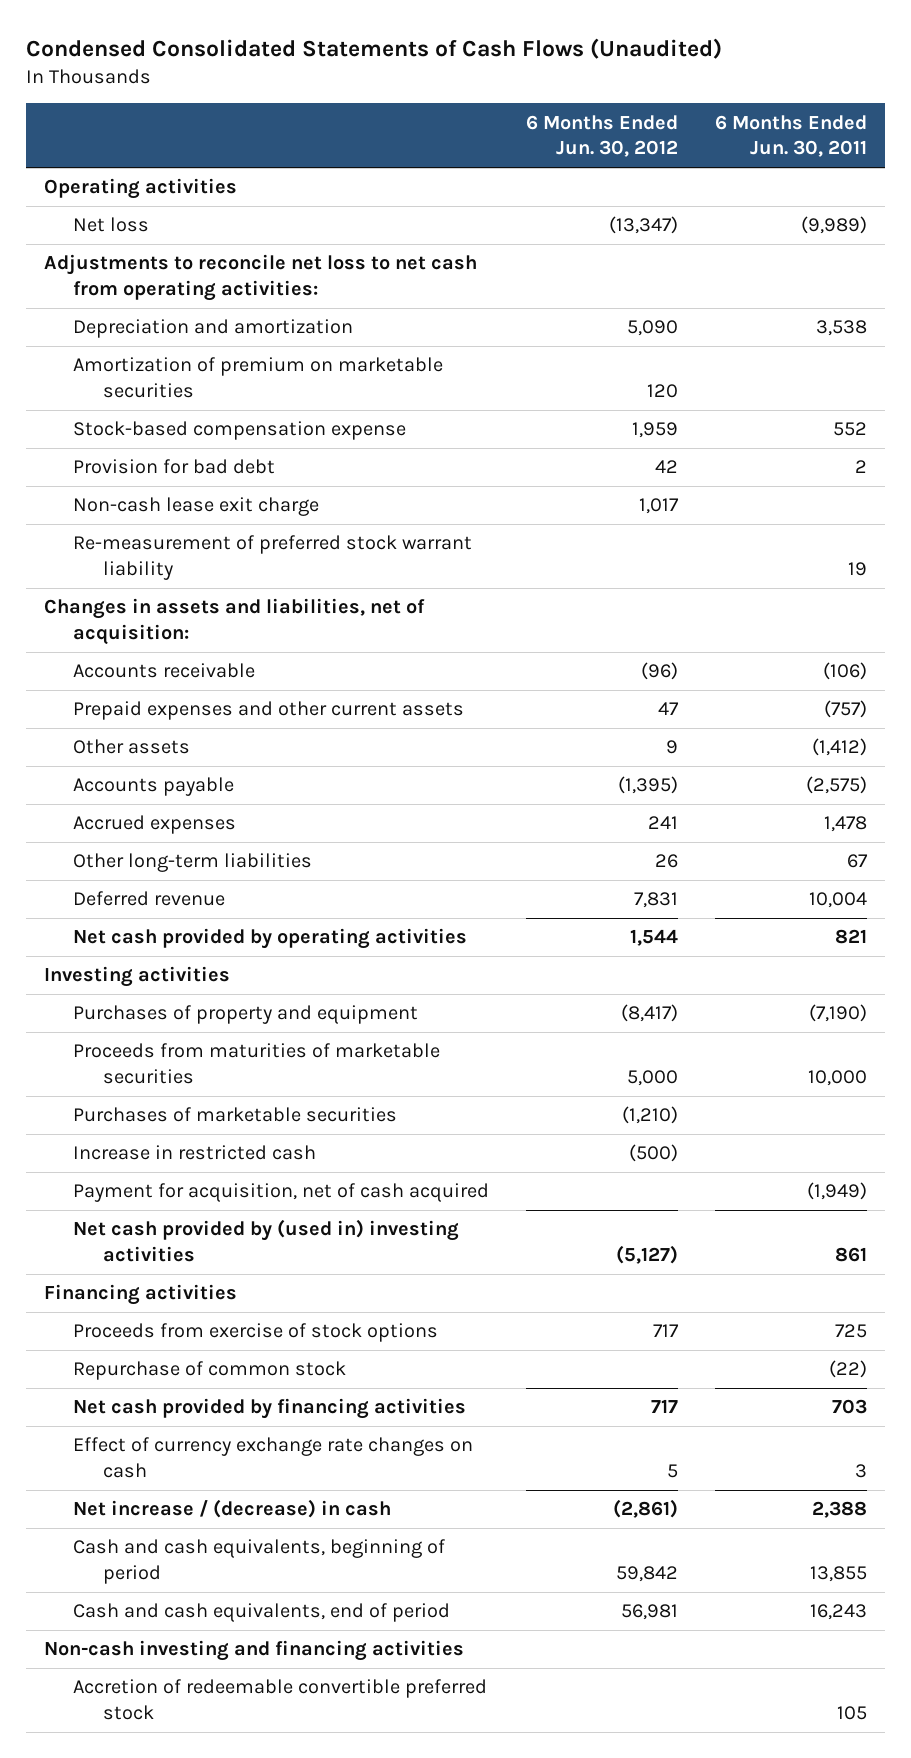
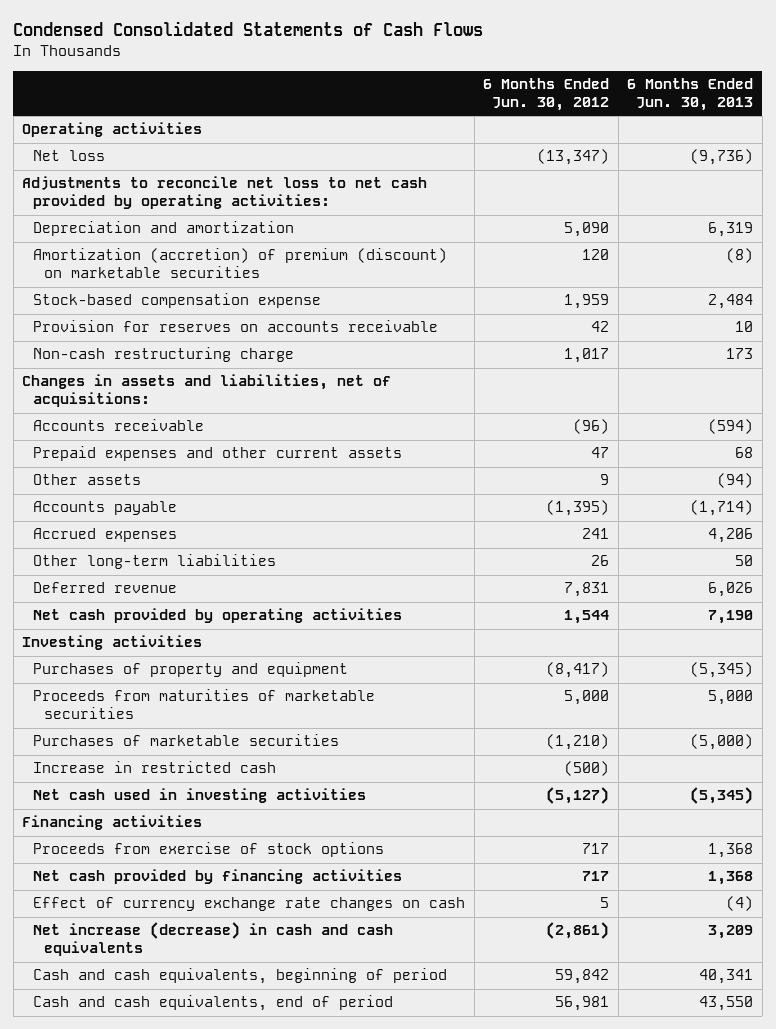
[25,38,722,60] Condensed Consolidated Statements of Cash Flows (Unaudited) -> [13,21,484,37] Condensed Consolidated Statements of Cash Flows
[714,114,867,158] 6 Months Ended Jun. 30, 2011 -> none
none -> [627,78,754,112] 6 Months Ended Jun. 30, 2013
[43,254,477,301] Adjustments to reconcile net loss to net cash from operating activities: -> [22,176,428,210] Adjustments to reconcile net loss to net cash provided by operating activities:
[73,357,444,398] Amortization of premium on marketable securities -> [33,248,448,279] Amortization (accretion) of premium (discount) on marketable securities
[73,535,473,580] Re-measurement of preferred stock warrant liability -> none
[73,459,276,475] Provision for bad debt -> [33,320,439,333] Provision for reserves on accounts receivable
[73,497,320,517] Non-cash lease exit charge -> [33,347,295,363] Non-cash restructuring charge
[43,598,425,645] Changes in assets and liabilities, net of acquisition: -> [22,374,392,408] Changes in assets and liabilities, net of acquisitions:
[73,1183,490,1203] Payment for acquisition, net of cash acquired -> none
[73,1219,460,1262] Net cash provided by (used in) investing activities -> [33,788,367,804] Net cash used in investing activities
[73,1361,347,1381] Repurchase of common stock -> none
[73,1499,392,1519] Net increase / (decrease) in cash -> [33,922,394,957] Net increase (decrease) in cash and cash equivalents
[43,1640,464,1662] Non-cash investing and financing activities -> none
[73,1679,488,1720] Accretion of redeemable convertible preferred stock -> none

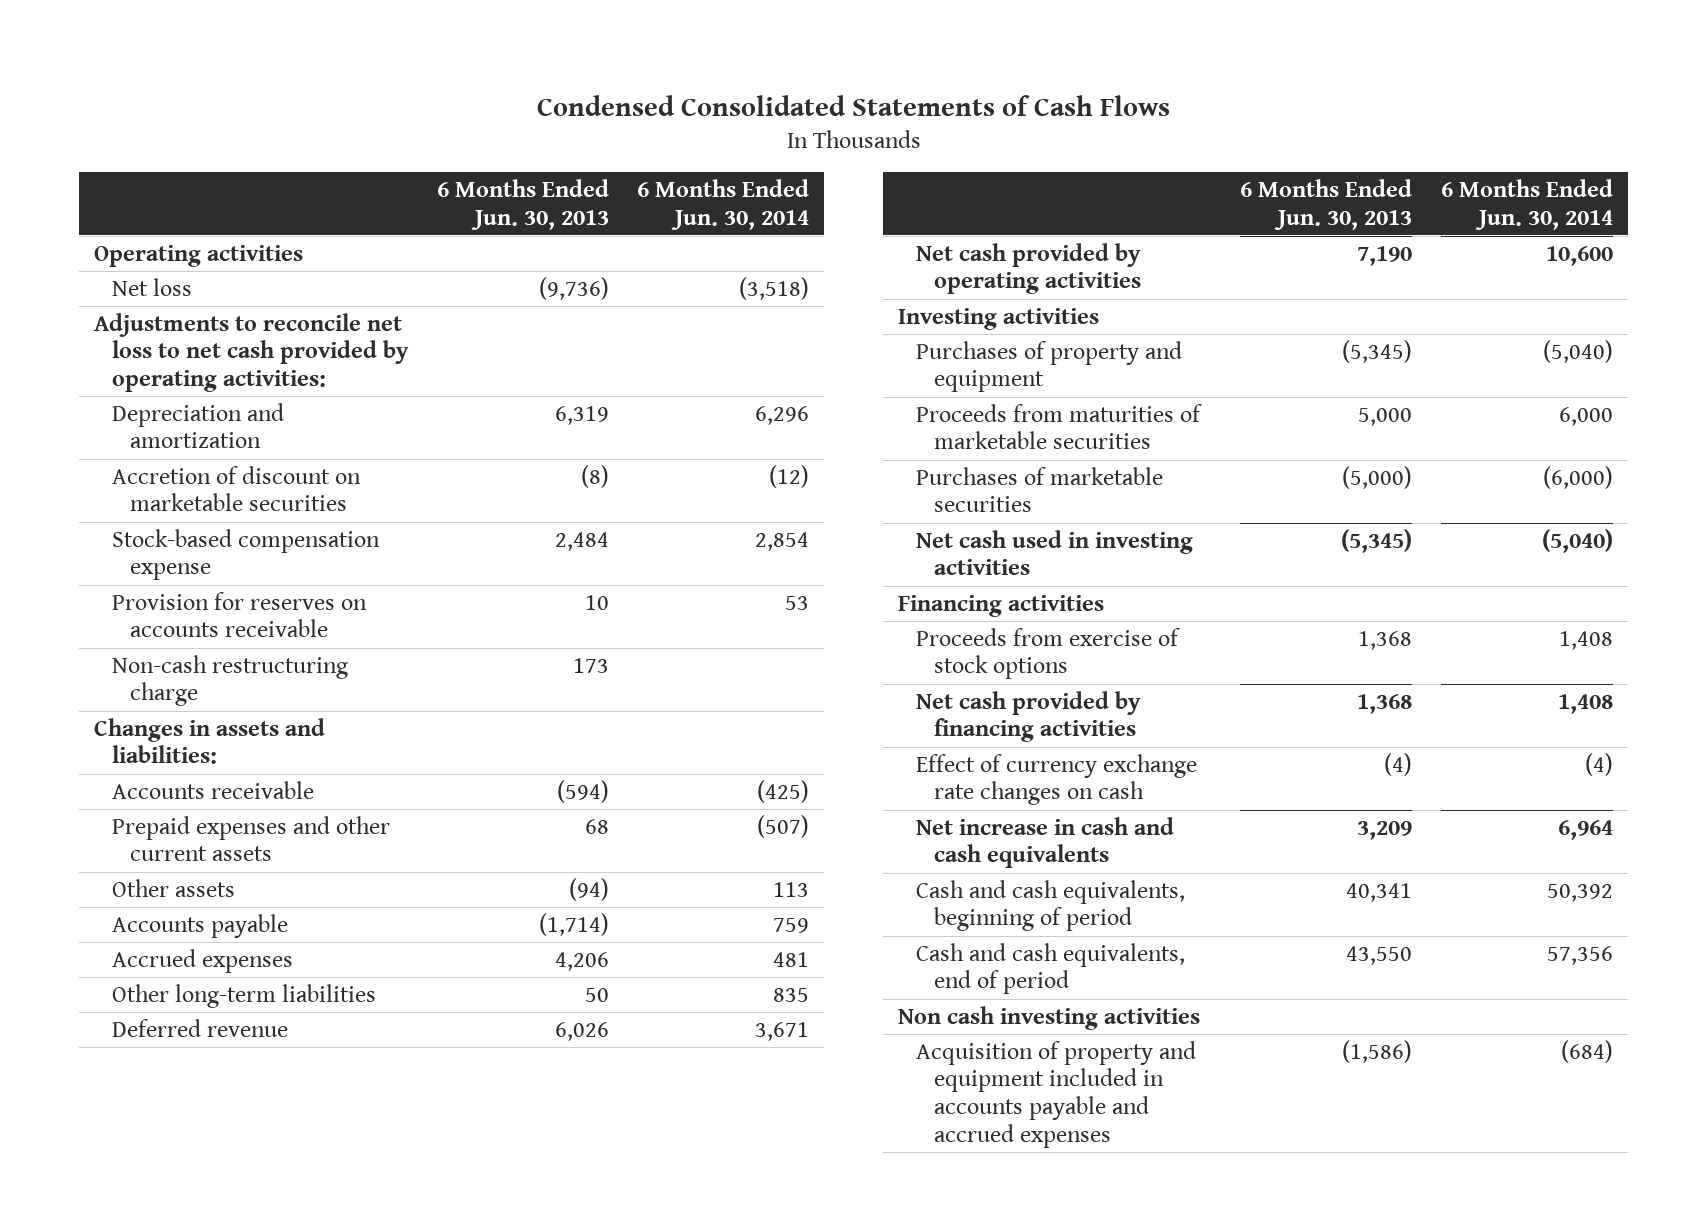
[483,78,610,112] 6 Months Ended Jun. 30, 2012 -> none
none -> [637,178,810,230] 6 Months Ended Jun. 30, 2014
[33,248,448,279] Amortization (accretion) of premium (discount) on marketable securities -> [111,465,361,512] Accretion of discount on marketable securities
[22,374,392,408] Changes in assets and liabilities, net of acquisitions: -> [93,717,325,765] Changes in assets and liabilities:
[33,761,277,774] Increase in restricted cash -> none
[33,922,394,957] Net increase (decrease) in cash and cash equivalents -> [915,816,1174,869] Net increase in cash and cash equivalents
none -> [897,1005,1200,1030] Non cash investing activities
none -> [915,1040,1196,1148] Acquisition of property and equipment included in accounts payable and accrued expenses

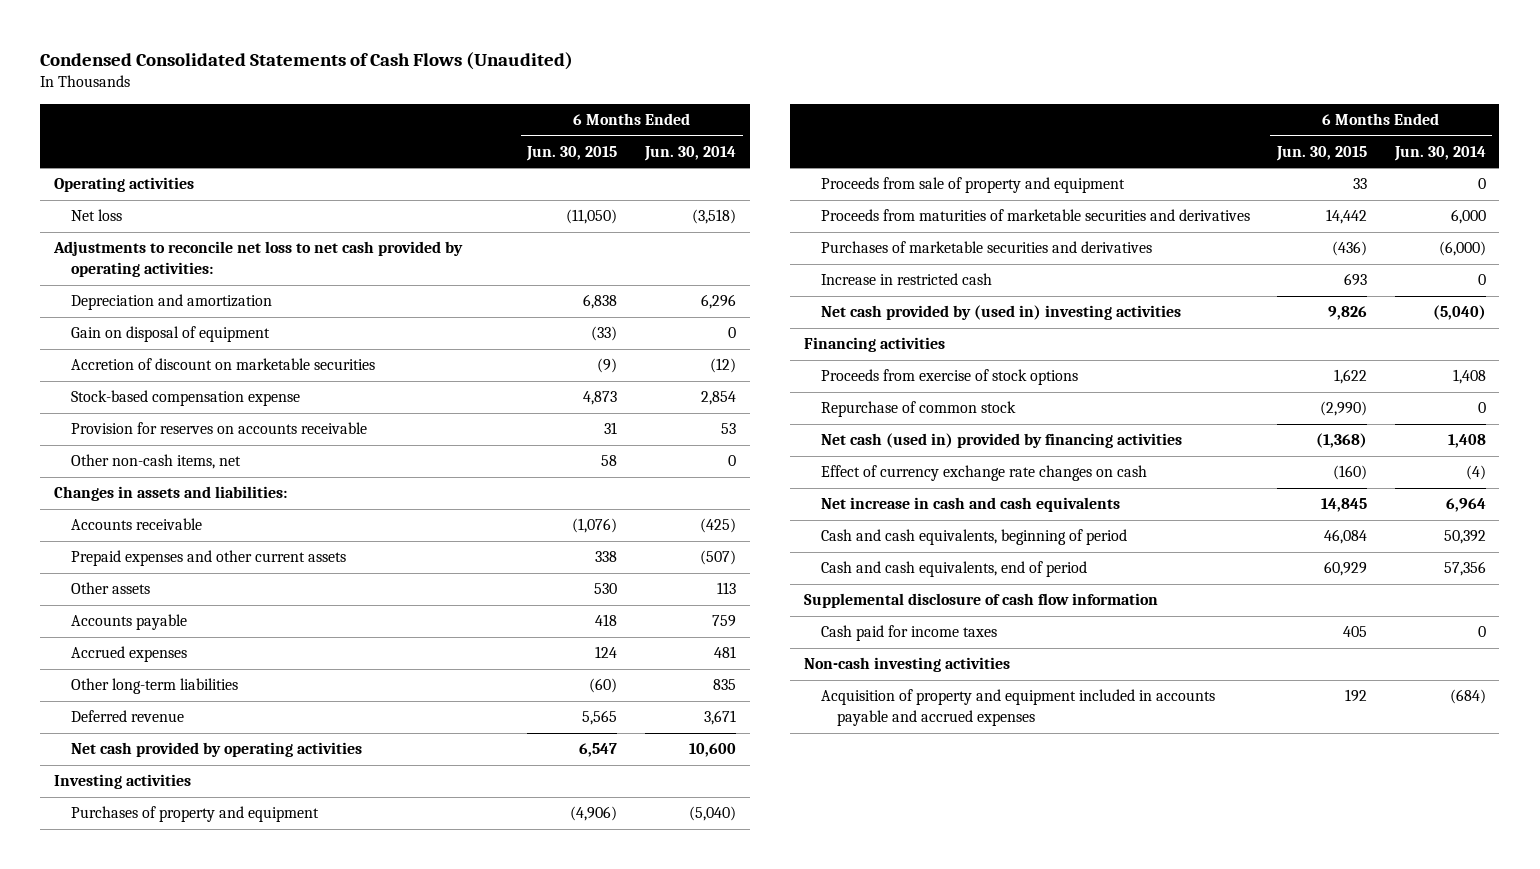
[536,95,1170,117] Condensed Consolidated Statements of Cash Flows -> [40,51,574,70] Condensed Consolidated Statements of Cash Flows (Unaudited)
[436,178,609,230] 6 Months Ended Jun. 30, 2013 -> none
none -> [526,146,618,162] Jun. 30, 2015
none -> [70,326,270,343] Gain on disposal of equipment
[111,654,348,707] Non-cash restructuring charge -> none
none -> [70,454,241,470] Other non-cash items, net
none -> [820,177,1125,194] Proceeds from sale of property and equipment
[915,403,1202,450] Proceeds from maturities of marketable securities -> [820,209,1250,222] Proceeds from maturities of marketable securities and derivatives
[915,466,1163,513] Purchases of marketable securities -> [820,241,1152,254] Purchases of marketable securities and derivatives
none -> [820,273,992,286] Increase in restricted cash
[915,529,1193,576] Net cash used in investing activities -> [820,305,1181,321] Net cash provided by (used in) investing activities
none -> [820,401,1016,418] Repurchase of common stock
[915,690,1141,743] Net cash provided by financing activities -> [820,433,1182,449] Net cash (used in) provided by financing activities
none -> [803,593,1158,609] Supplemental disclosure of cash flow information
none -> [820,625,997,642] Cash paid for income taxes
[897,1005,1200,1030] Non cash investing activities -> [803,657,1010,673] Non-cash investing activities

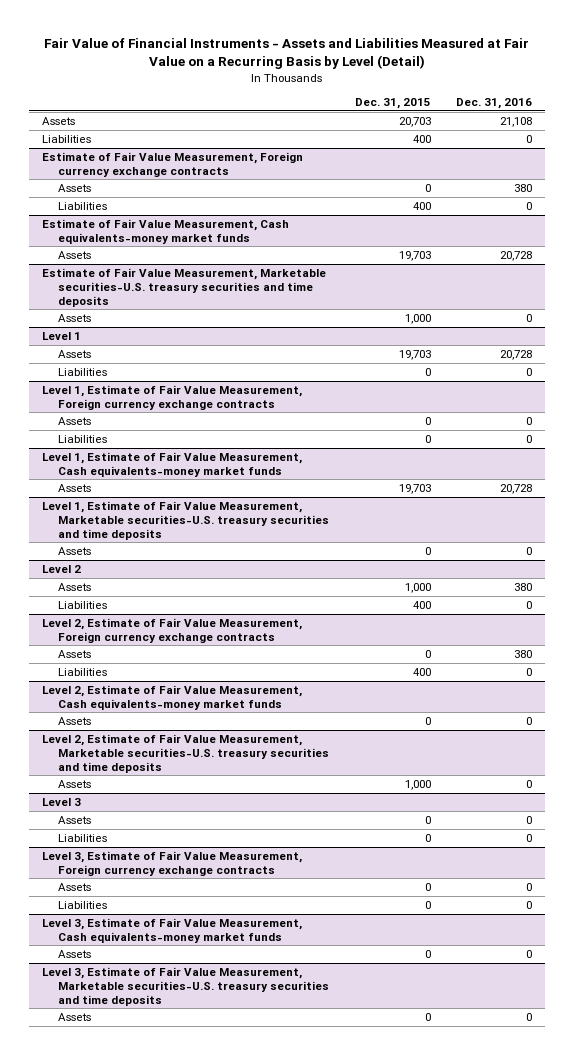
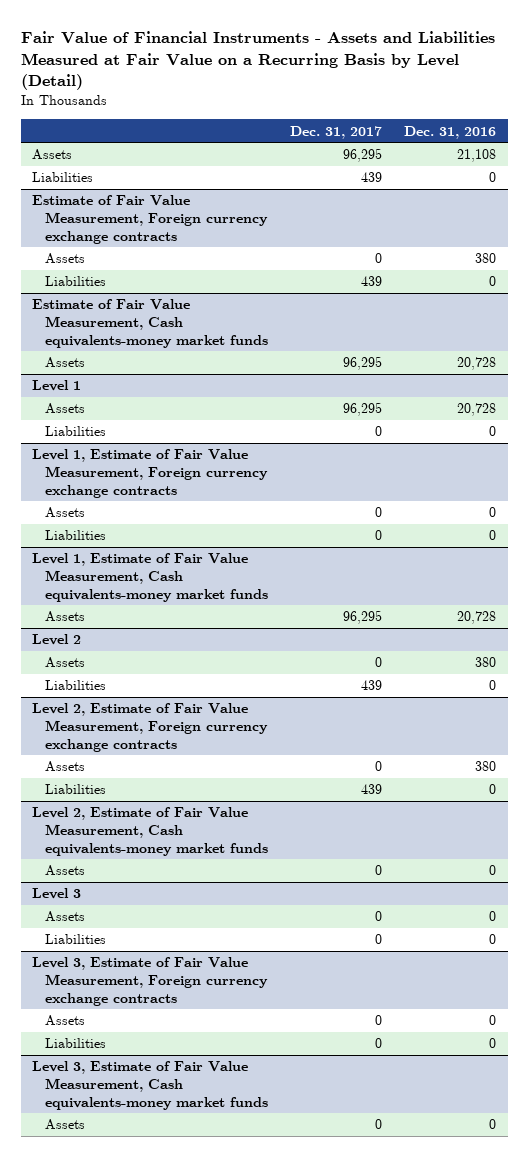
[354,98,431,110] Dec. 31, 2015 -> none
none -> [290,125,383,139] Dec. 31, 2017
[42,267,327,307] Estimate of Fair Value Measurement, Marketable securities-U.S. treasury securities and time deposits -> none
[58,313,92,322] Assets -> none
[42,500,330,540] Level 1, Estimate of Fair Value Measurement, Marketable securities-U.S. treasury securities and time deposits -> none
[58,546,92,555] Assets -> none
[42,733,330,773] Level 2, Estimate of Fair Value Measurement, Marketable securities-U.S. treasury securities and time deposits -> none
[58,779,92,788] Assets -> none
[42,966,330,1006] Level 3, Estimate of Fair Value Measurement, Marketable securities-U.S. treasury securities and time deposits -> none
[58,1012,92,1021] Assets -> none

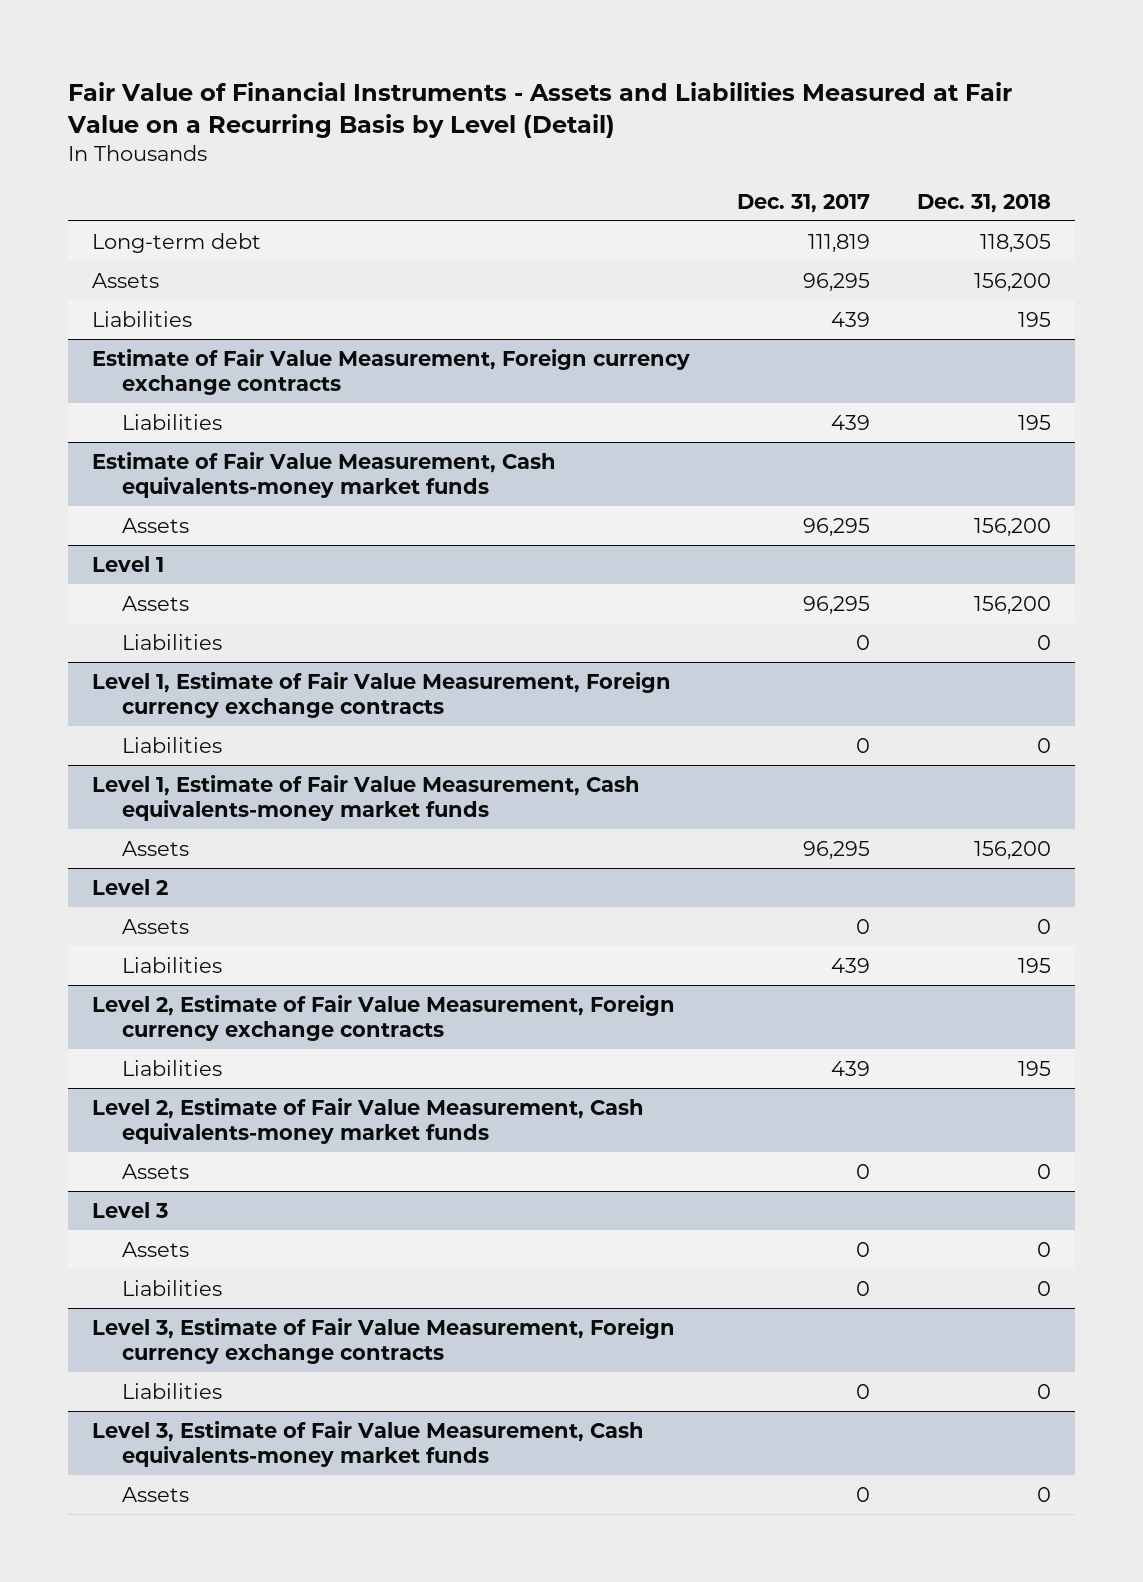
[404,125,497,139] Dec. 31, 2016 -> none
none -> [917,193,1052,213] Dec. 31, 2018
none -> [91,232,261,253] Long-term debt
[44,253,85,265] Assets -> none
[44,507,85,519] Assets -> none
[44,761,85,773] Assets -> none
[44,1015,85,1027] Assets -> none

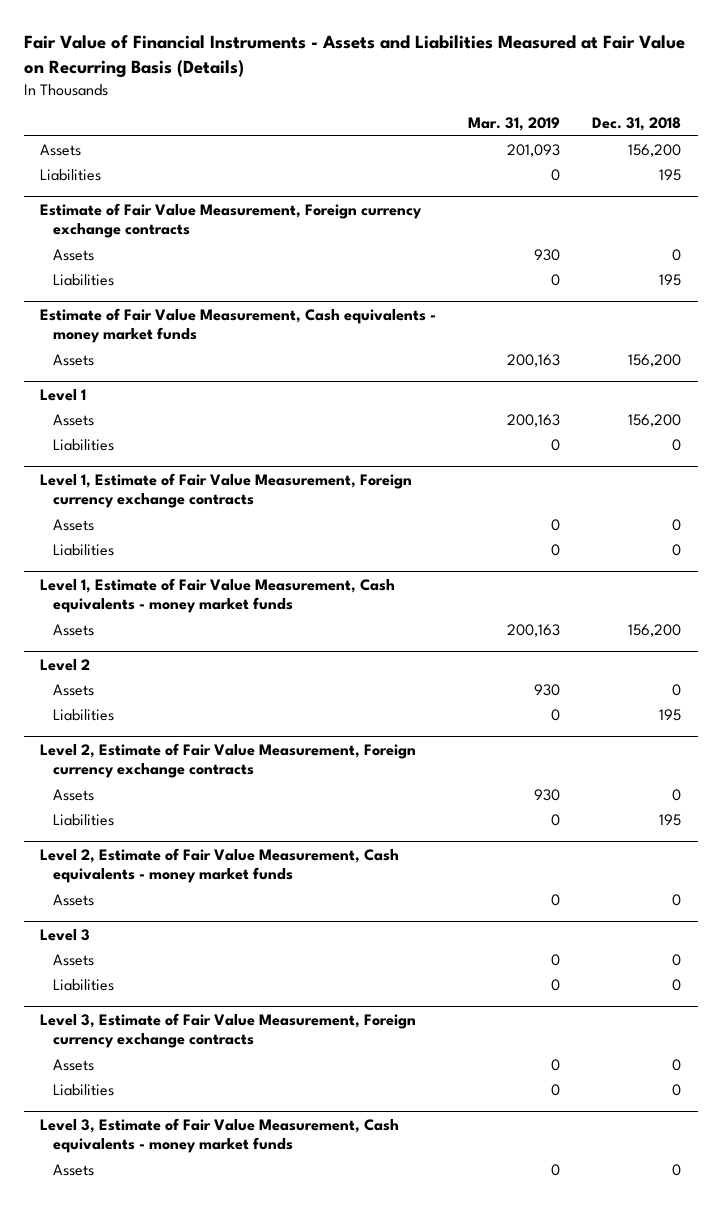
[67,81,1013,139] Fair Value of Financial Instruments - Assets and Liabilities Measured at Fair Value on a Recurring Basis by Level (Detail) -> [23,35,685,79] Fair Value of Financial Instruments - Assets and Liabilities Measured at Fair Value on Recurring Basis (Details)
[736,193,870,213] Dec. 31, 2017 -> none
none -> [468,117,561,132] Mar. 31, 2019
[91,232,261,253] Long-term debt -> none
none -> [53,248,95,261] Assets
[91,451,556,498] Estimate of Fair Value Measurement, Cash equivalents-money market funds -> [39,307,436,344] Estimate of Fair Value Measurement, Cash equivalents - money market funds
none -> [53,518,95,531] Assets
[91,774,640,821] Level 1, Estimate of Fair Value Measurement, Cash equivalents-money market funds -> [39,577,395,614] Level 1, Estimate of Fair Value Measurement, Cash equivalents - money market funds
none -> [53,788,95,801] Assets
[91,1097,644,1144] Level 2, Estimate of Fair Value Measurement, Cash equivalents-money market funds -> [39,847,399,884] Level 2, Estimate of Fair Value Measurement, Cash equivalents - money market funds
none -> [53,1058,95,1071] Assets
[91,1420,644,1467] Level 3, Estimate of Fair Value Measurement, Cash equivalents-money market funds -> [39,1117,399,1154] Level 3, Estimate of Fair Value Measurement, Cash equivalents - money market funds

